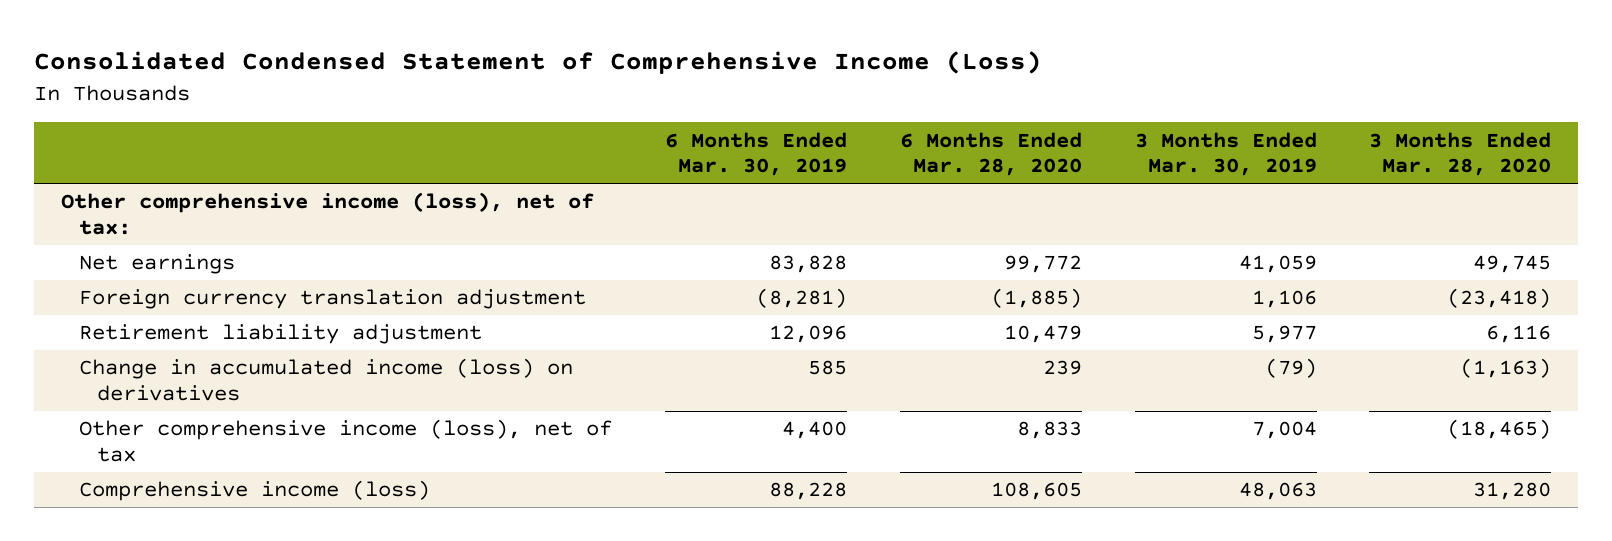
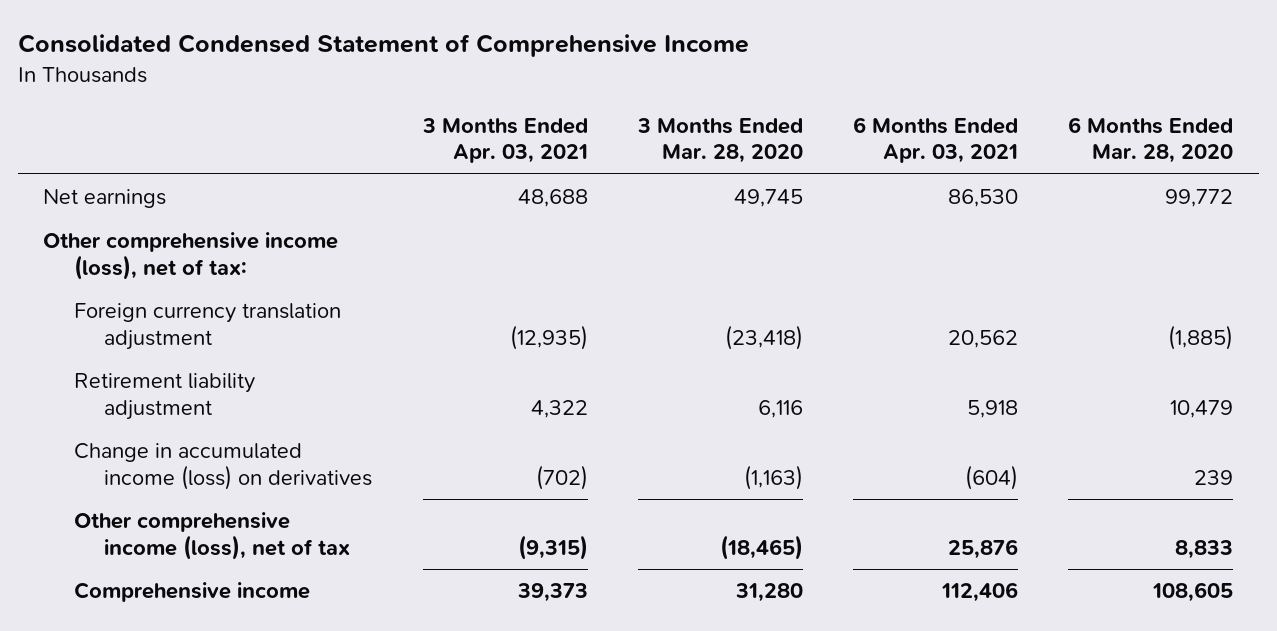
[34,51,1043,75] Consolidated Condensed Statement of Comprehensive Income (Loss) -> [18,34,750,58] Consolidated Condensed Statement of Comprehensive Income
[664,131,847,177] 6 Months Ended Mar. 30, 2019 -> none
[1134,131,1317,177] 3 Months Ended Mar. 30, 2019 -> none
none -> [421,117,588,164] 3 Months Ended Apr. 03, 2021
none -> [853,116,1019,164] 6 Months Ended Apr. 03, 2021
[60,192,594,236] Other comprehensive income (loss), net of tax: -> [43,232,339,280] Other comprehensive income (loss), net of tax:
[78,480,430,502] Comprehensive income (loss) -> [73,582,310,603] Comprehensive income

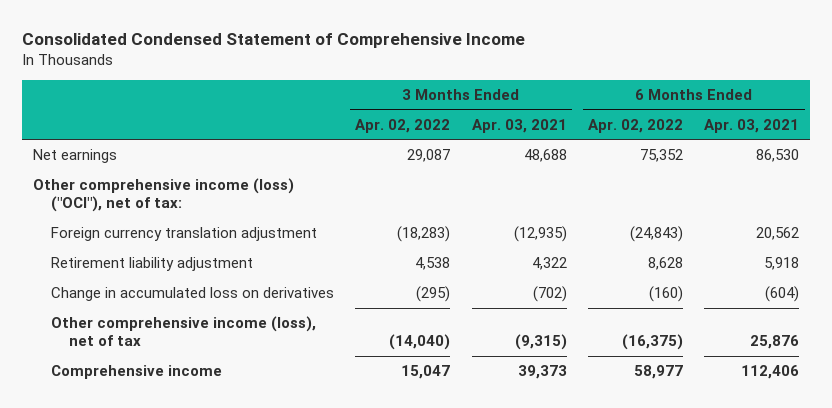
[636,117,803,164] 3 Months Ended Mar. 28, 2020 -> none
[1068,116,1234,164] 6 Months Ended Mar. 28, 2020 -> none
none -> [355,118,451,133] Apr. 02, 2022
none -> [587,118,683,133] Apr. 02, 2022
[43,232,339,280] Other comprehensive income (loss), net of tax: -> [32,178,294,213] Other comprehensive income (loss) ("OCI"), net of tax:
[73,443,373,490] Change in accumulated income (loss) on derivatives -> [50,287,334,302] Change in accumulated loss on derivatives

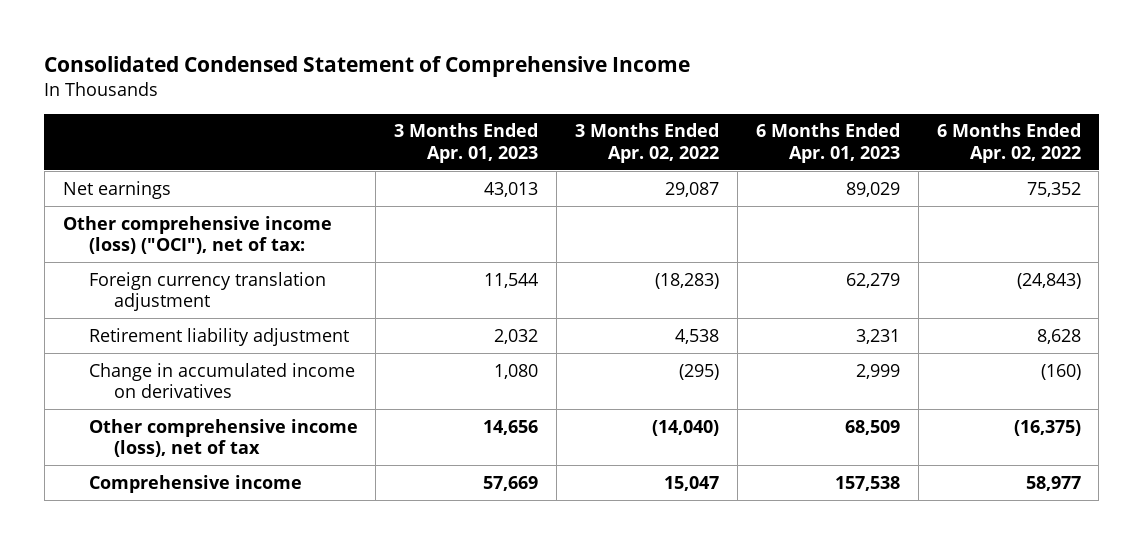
[471,118,567,133] Apr. 03, 2021 -> none
[704,118,800,133] Apr. 03, 2021 -> none
none -> [394,123,539,163] 3 Months Ended Apr. 01, 2023
none -> [755,123,900,163] 6 Months Ended Apr. 01, 2023
[50,287,334,302] Change in accumulated loss on derivatives -> [88,362,355,399] Change in accumulated income on derivatives

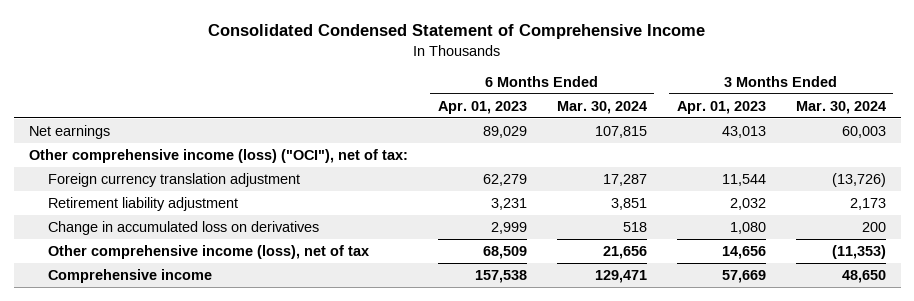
[575,123,720,163] 3 Months Ended Apr. 02, 2022 -> none
[936,123,1081,163] 6 Months Ended Apr. 02, 2022 -> none
none -> [556,100,647,114] Mar. 30, 2024
none -> [795,100,886,114] Mar. 30, 2024
[88,362,355,399] Change in accumulated income on derivatives -> [48,220,320,235] Change in accumulated loss on derivatives

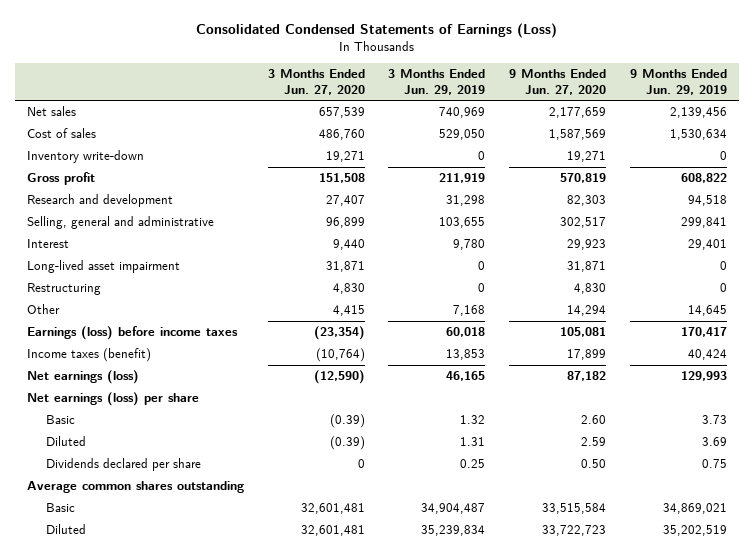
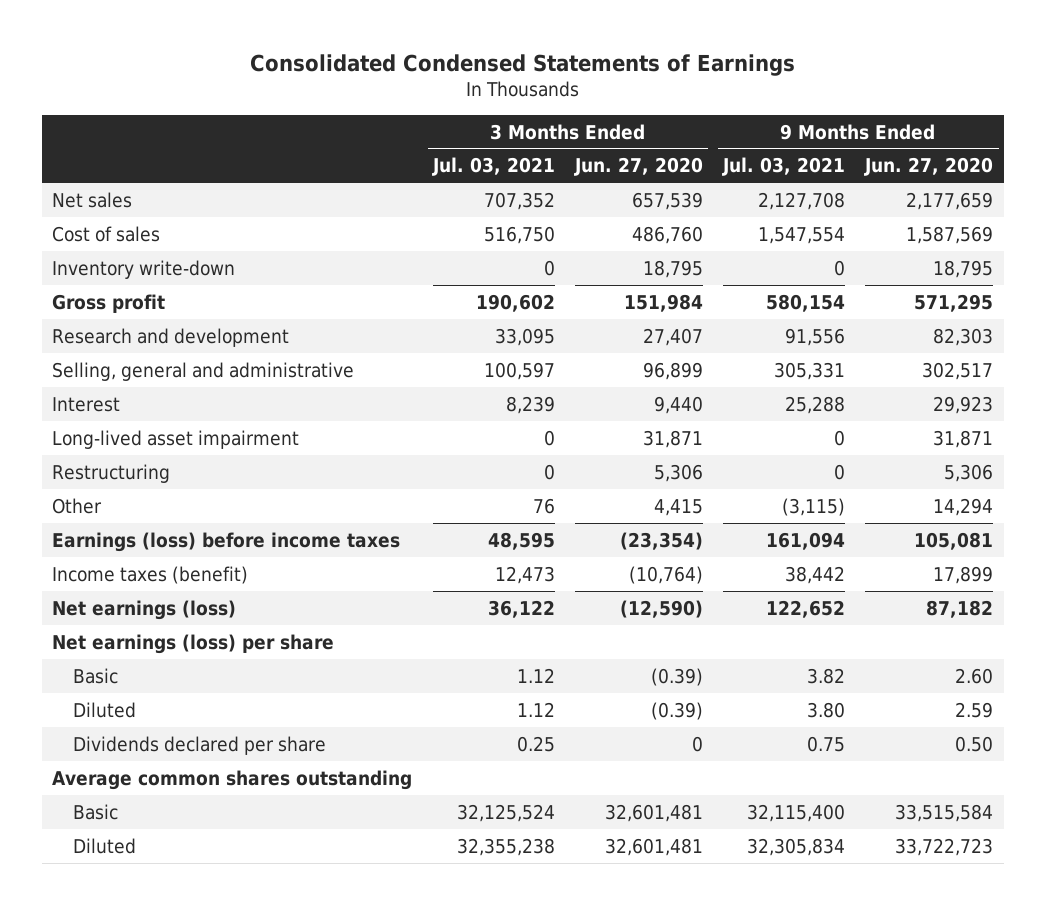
[195,23,557,39] Consolidated Condensed Statements of Earnings (Loss) -> [249,54,795,77] Consolidated Condensed Statements of Earnings
[388,69,486,95] 3 Months Ended Jun. 29, 2019 -> none
[629,69,727,95] 9 Months Ended Jun. 29, 2019 -> none
none -> [431,157,555,177] Jul. 03, 2021
none -> [722,157,846,177] Jul. 03, 2021
[325,151,365,163] 19,271 -> [642,259,703,278] 18,795
[567,151,607,163] 19,271 -> [933,259,994,278] 18,795
[318,173,365,184] 151,508 -> [623,293,703,312] 151,984
[560,173,607,184] 570,819 -> [914,293,994,312] 571,295
[332,283,365,295] 4,830 -> [653,463,703,482] 5,306
[574,283,607,295] 4,830 -> [944,463,994,482] 5,306

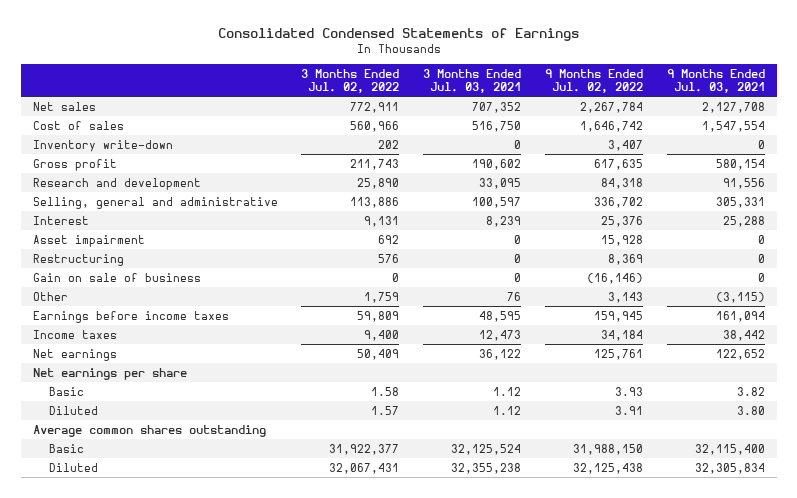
[573,157,703,177] Jun. 27, 2020 -> none
[864,157,994,177] Jun. 27, 2020 -> none
none -> [301,68,400,93] 3 Months Ended Jul. 02, 2022
none -> [544,68,643,93] 9 Months Ended Jul. 02, 2022
[52,429,300,449] Long-lived asset impairment -> [32,234,145,247] Asset impairment
none -> [32,272,201,282] Gain on sale of business
[52,531,401,552] Earnings (loss) before income taxes -> [32,310,229,323] Earnings before income taxes
[52,565,249,584] Income taxes (benefit) -> [32,329,117,339] Income taxes
[52,599,237,620] Net earnings (loss) -> [32,348,117,361] Net earnings
[52,633,335,654] Net earnings (loss) per share -> [32,367,187,380] Net earnings per share
[72,735,326,755] Dividends declared per share -> none

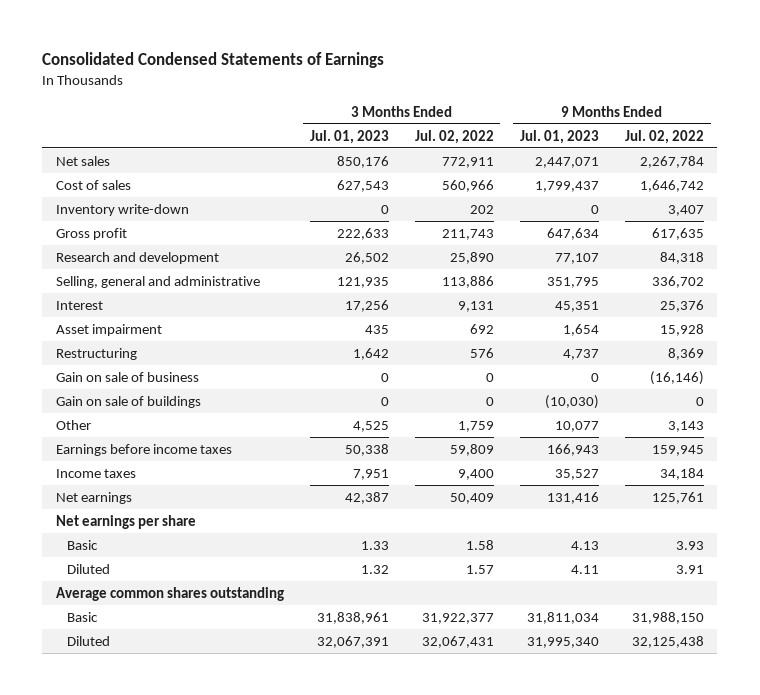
[423,68,522,93] 3 Months Ended Jul. 03, 2021 -> none
[666,68,765,93] 9 Months Ended Jul. 03, 2021 -> none
none -> [309,129,389,144] Jul. 01, 2023
none -> [519,129,599,144] Jul. 01, 2023
none -> [55,395,201,408] Gain on sale of buildings

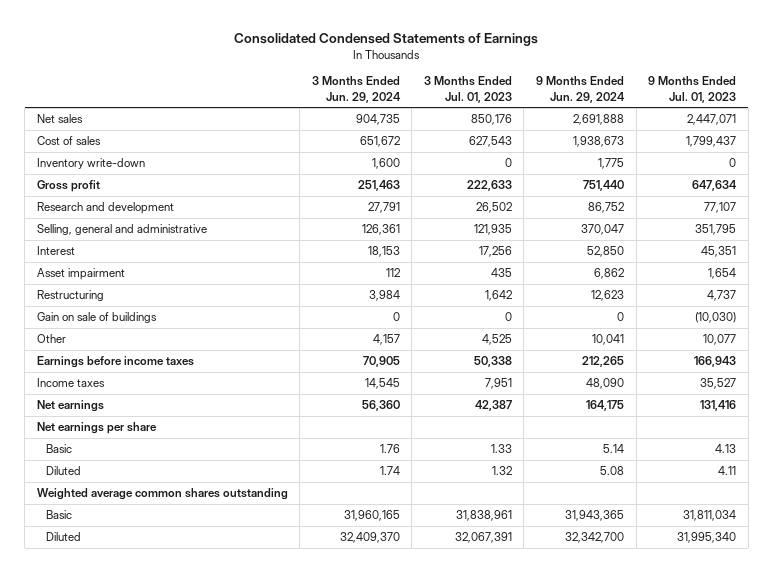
[414,129,494,144] Jul. 02, 2022 -> none
[625,129,705,144] Jul. 02, 2022 -> none
none -> [311,76,401,103] 3 Months Ended Jun. 29, 2024
none -> [536,76,626,103] 9 Months Ended Jun. 29, 2024
[55,371,199,382] Gain on sale of business -> none
[55,586,284,601] Average common shares outstanding -> [36,488,288,501] Weighted average common shares outstanding

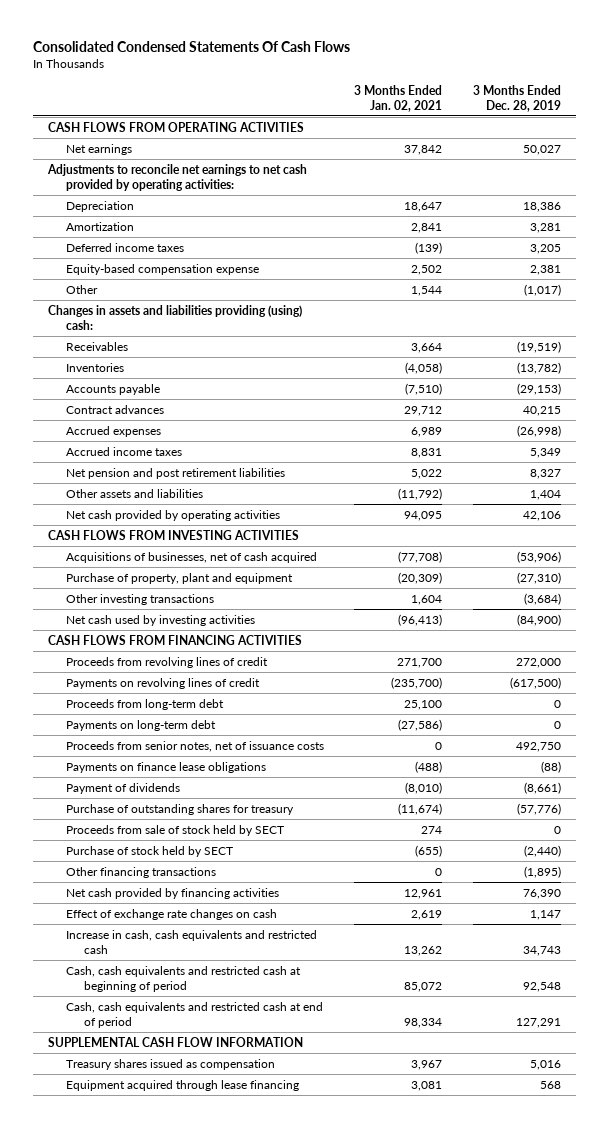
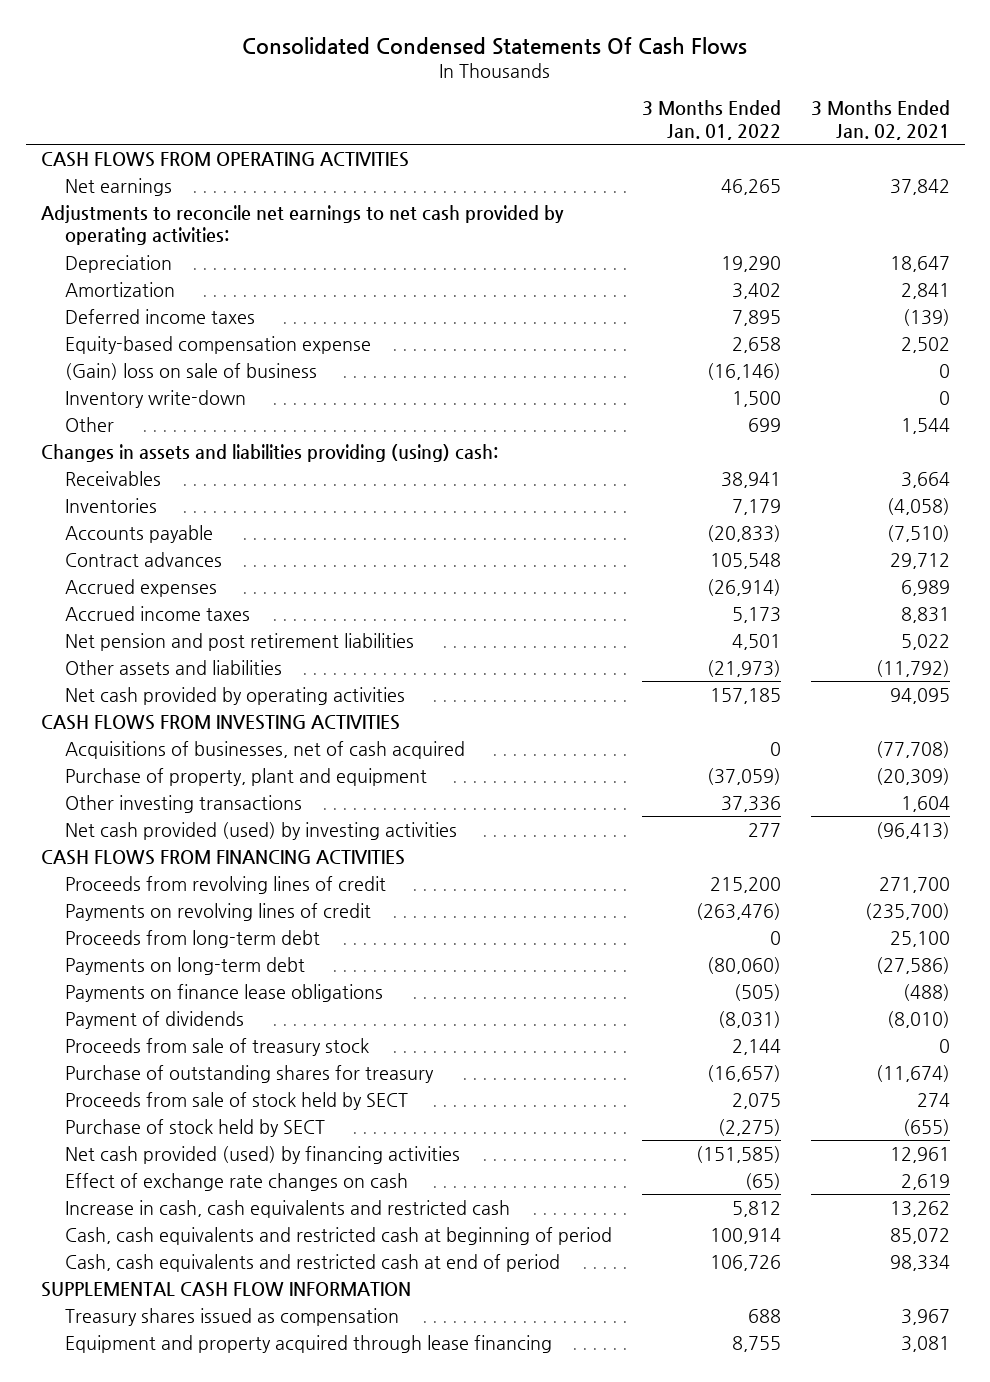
[472,84,561,112] 3 Months Ended Dec. 28, 2019 -> none
none -> [641,100,781,141] 3 Months Ended Jan. 01, 2022
none -> [64,362,317,380] (Gain) loss on sale of business
none -> [64,389,246,408] Inventory write-down
[65,614,255,626] Net cash used by investing activities -> [64,821,457,840] Net cash provided (used) by investing activities
[65,740,324,752] Proceeds from senior notes, net of issuance costs -> none
none -> [64,1037,369,1056] Proceeds from sale of treasury stock
[65,866,216,878] Other financing transactions -> none
[65,887,279,899] Net cash provided by financing activities -> [64,1145,460,1164] Net cash provided (used) by financing activities
[65,1079,299,1091] Equipment acquired through lease financing -> [64,1334,552,1353] Equipment and property acquired through lease financing

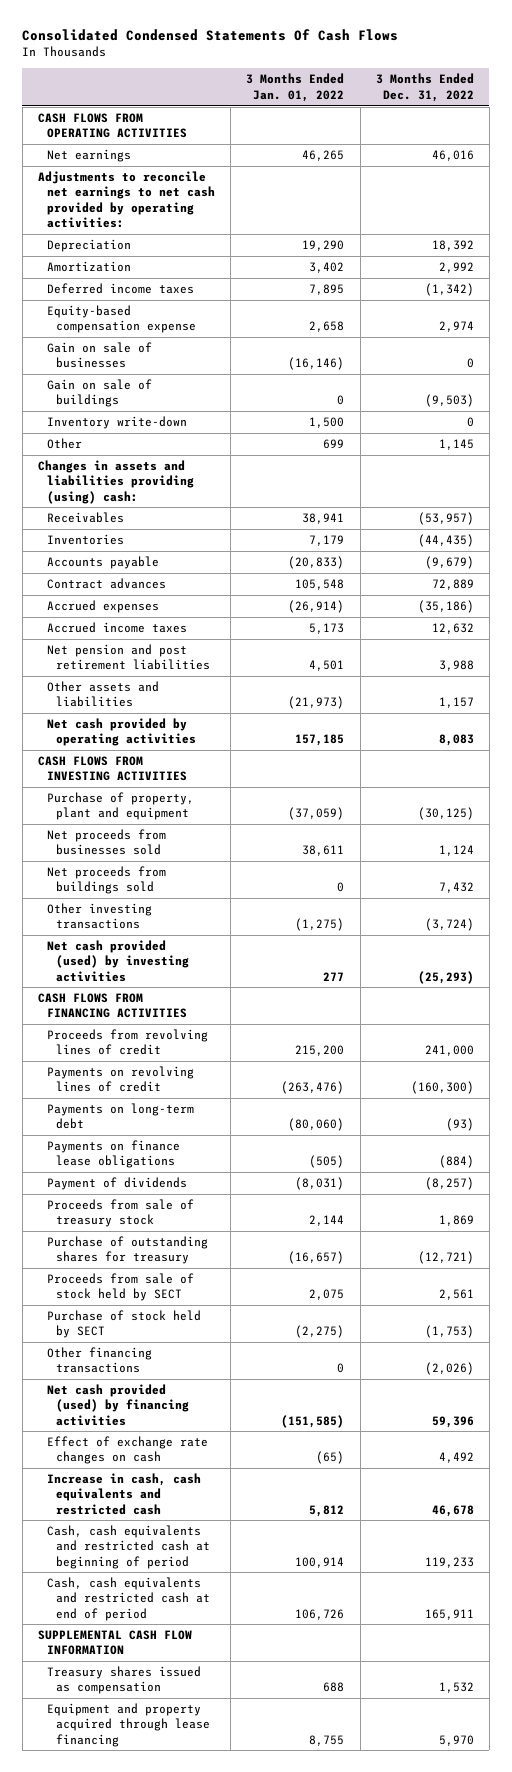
[810,100,950,141] 3 Months Ended Jan. 02, 2021 -> none
none -> [375,73,474,102] 3 Months Ended Dec. 31, 2022
[64,362,317,380] (Gain) loss on sale of business -> [46,342,152,369] Gain on sale of businesses
none -> [46,379,152,408] Gain on sale of buildings
[64,740,465,759] Acquisitions of businesses, net of cash acquired -> none
none -> [46,829,166,856] Net proceeds from businesses sold
none -> [46,866,166,895] Net proceeds from buildings sold
[720,795,781,812] 37,336 -> [295,918,345,932] (1,275)
[64,929,320,948] Proceeds from long-term debt -> none
none -> [46,1347,152,1374] Other financing transactions

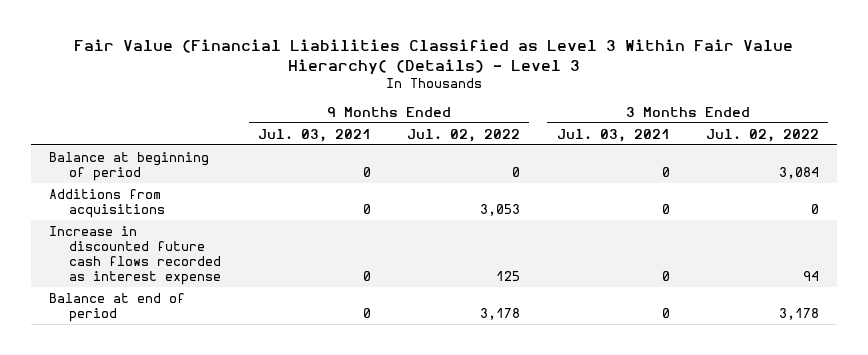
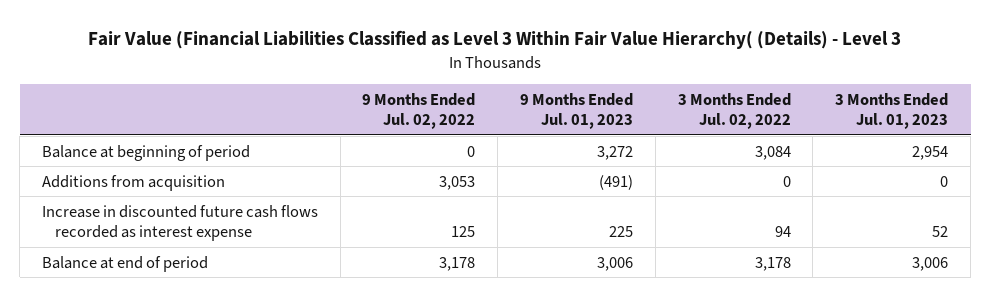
[257,128,371,142] Jul. 03, 2021 -> none
[556,128,670,142] Jul. 03, 2021 -> none
none -> [520,92,634,130] 9 Months Ended Jul. 01, 2023
none -> [835,92,949,130] 3 Months Ended Jul. 01, 2023
[49,188,166,219] Additions from acquisitions -> [41,174,225,191] Additions from acquisition

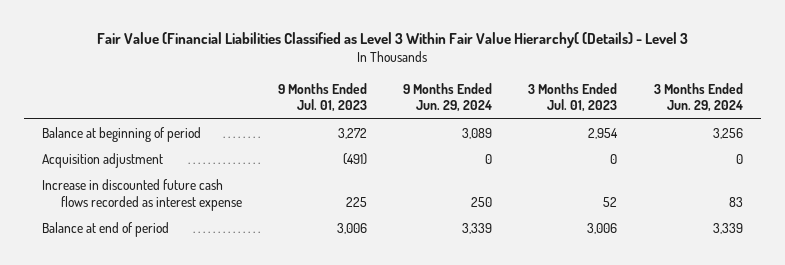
[362,92,476,130] 9 Months Ended Jul. 02, 2022 -> none
[677,92,791,130] 3 Months Ended Jul. 02, 2022 -> none
none -> [403,82,493,113] 9 Months Ended Jun. 29, 2024
none -> [653,82,743,113] 3 Months Ended Jun. 29, 2024
[41,174,225,191] Additions from acquisition -> [41,153,163,169] Acquisition adjustment

